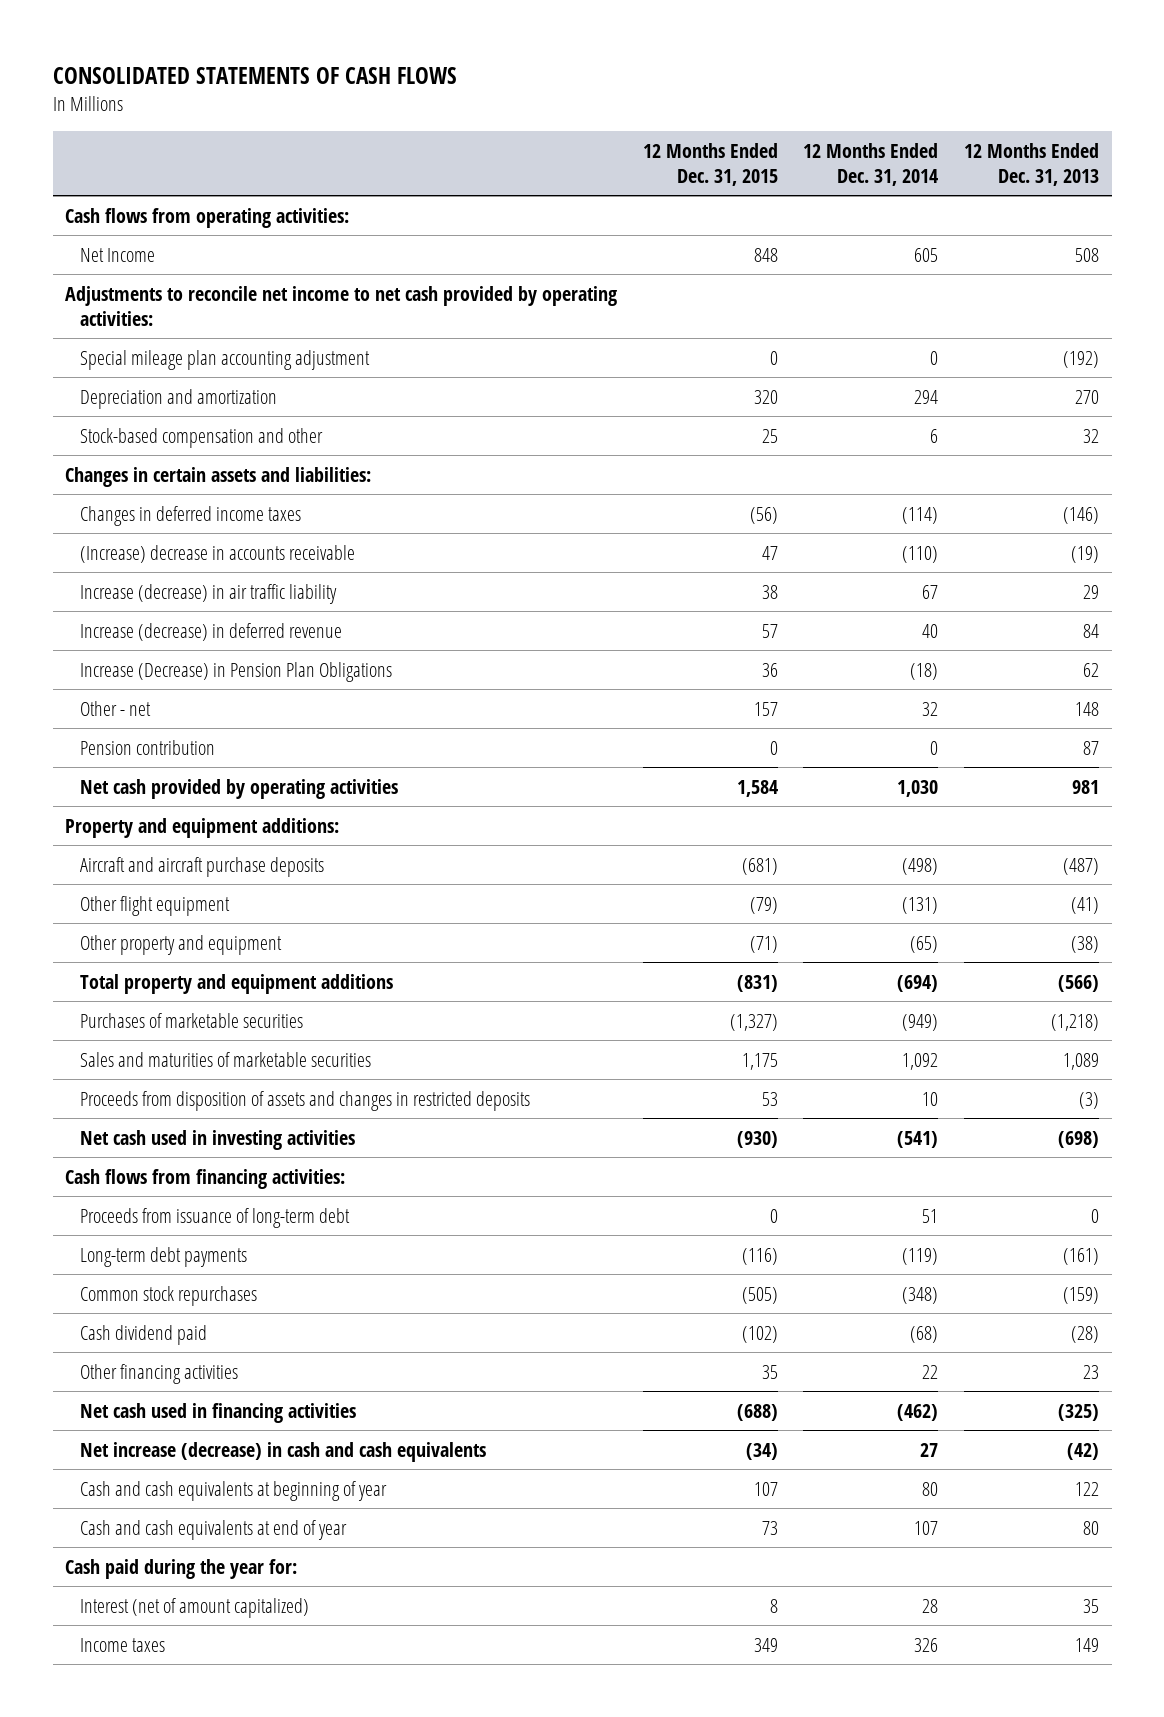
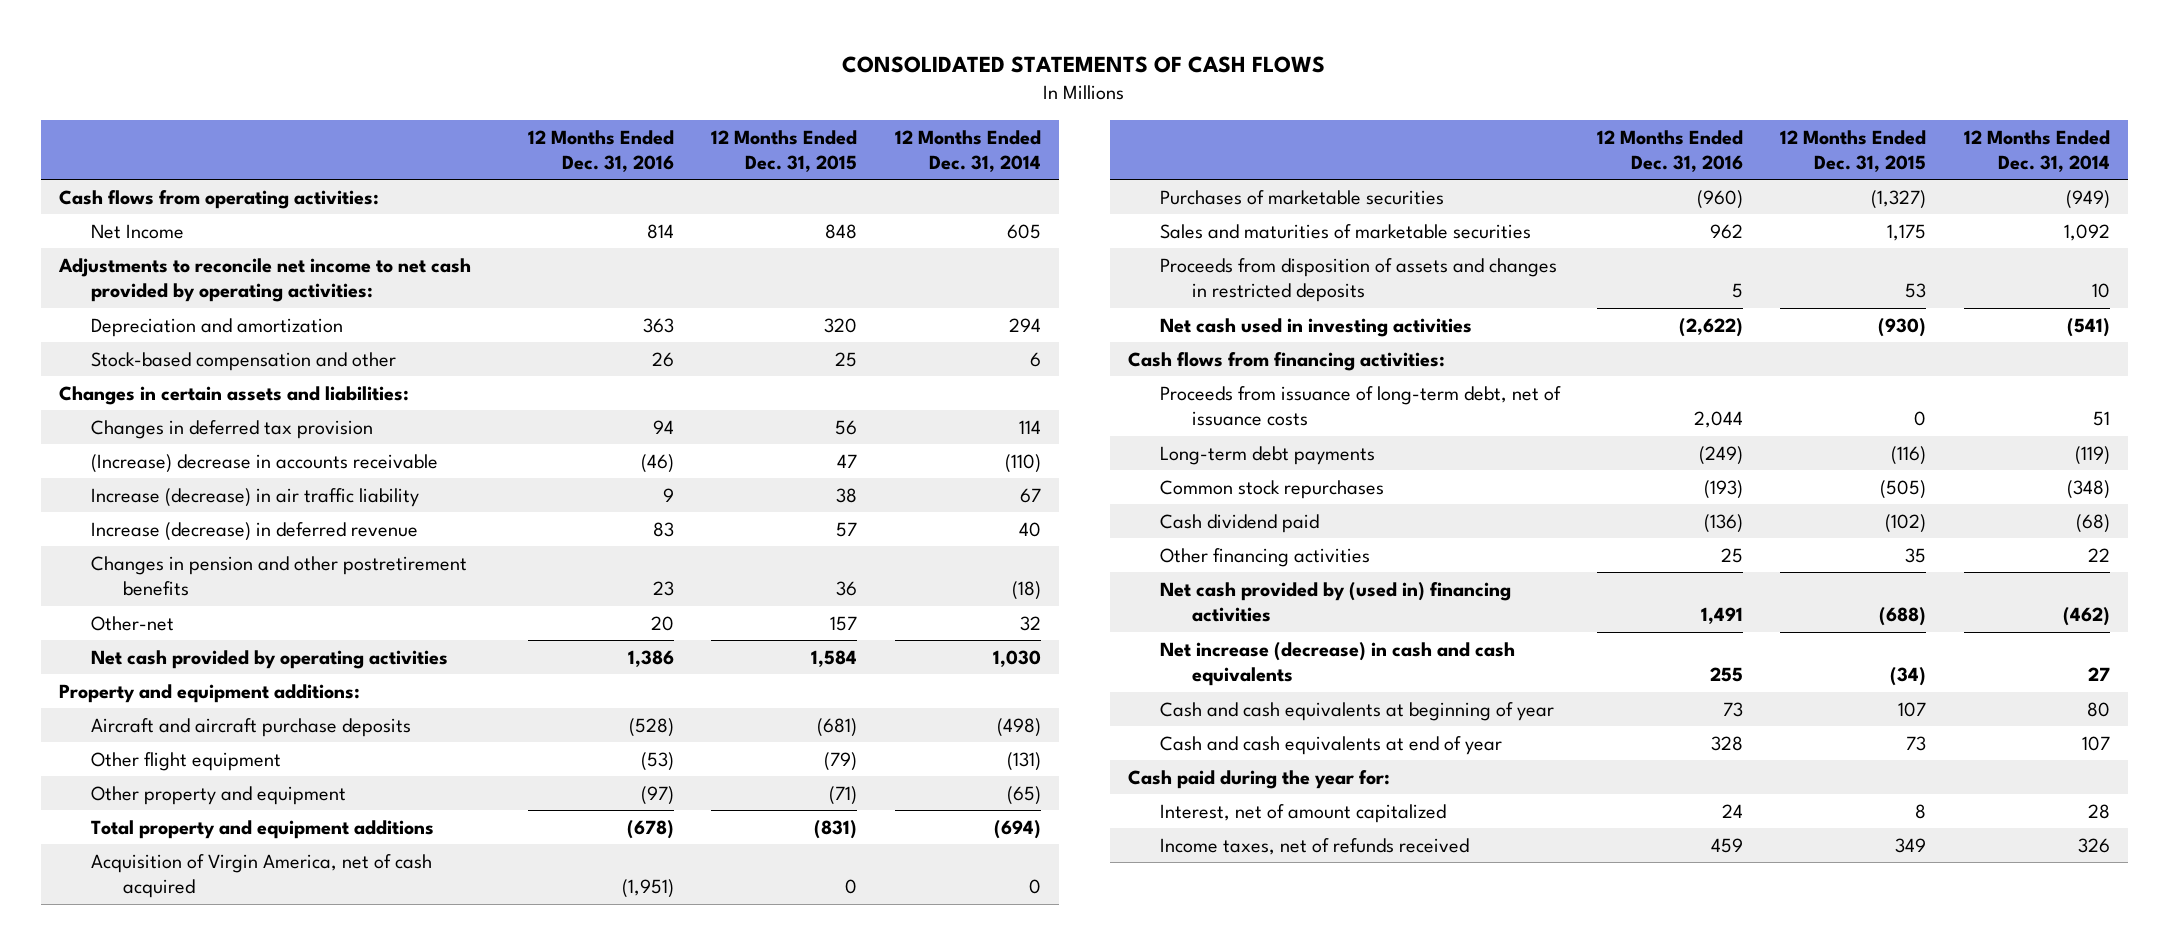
[964,142,1100,186] 12 Months Ended Dec. 31, 2013 -> none
none -> [528,129,675,172] 12 Months Ended Dec. 31, 2016
[80,349,371,370] Special mileage plan accounting adjustment -> none
[80,505,302,526] Changes in deferred income taxes -> [91,419,374,439] Changes in deferred tax provision
[749,506,778,524] (56) -> [835,419,858,435] 56
[902,506,939,524] (114) -> [1018,419,1041,434] 114
[80,739,216,755] Pension contribution -> none
[80,661,393,682] Increase (Decrease) in Pension Plan Obligations -> [91,555,468,597] Changes in pension and other postretirement benefits
[80,700,152,716] Other - net -> [91,615,175,631] Other-net
none -> [91,853,433,899] Acquisition of Virgin America, net of cash acquired
[80,1207,351,1228] Proceeds from issuance of long-term debt -> [1159,385,1561,427] Proceeds from issuance of long-term debt, net of issuance costs
[80,1402,357,1423] Net cash used in financing activities -> [1159,581,1511,623] Net cash provided by (used in) financing activities
[80,1597,310,1618] Interest (net of amount capitalized) -> [1159,803,1446,823] Interest, net of amount capitalized
[80,1637,166,1652] Income taxes -> [1159,837,1469,855] Income taxes, net of refunds received

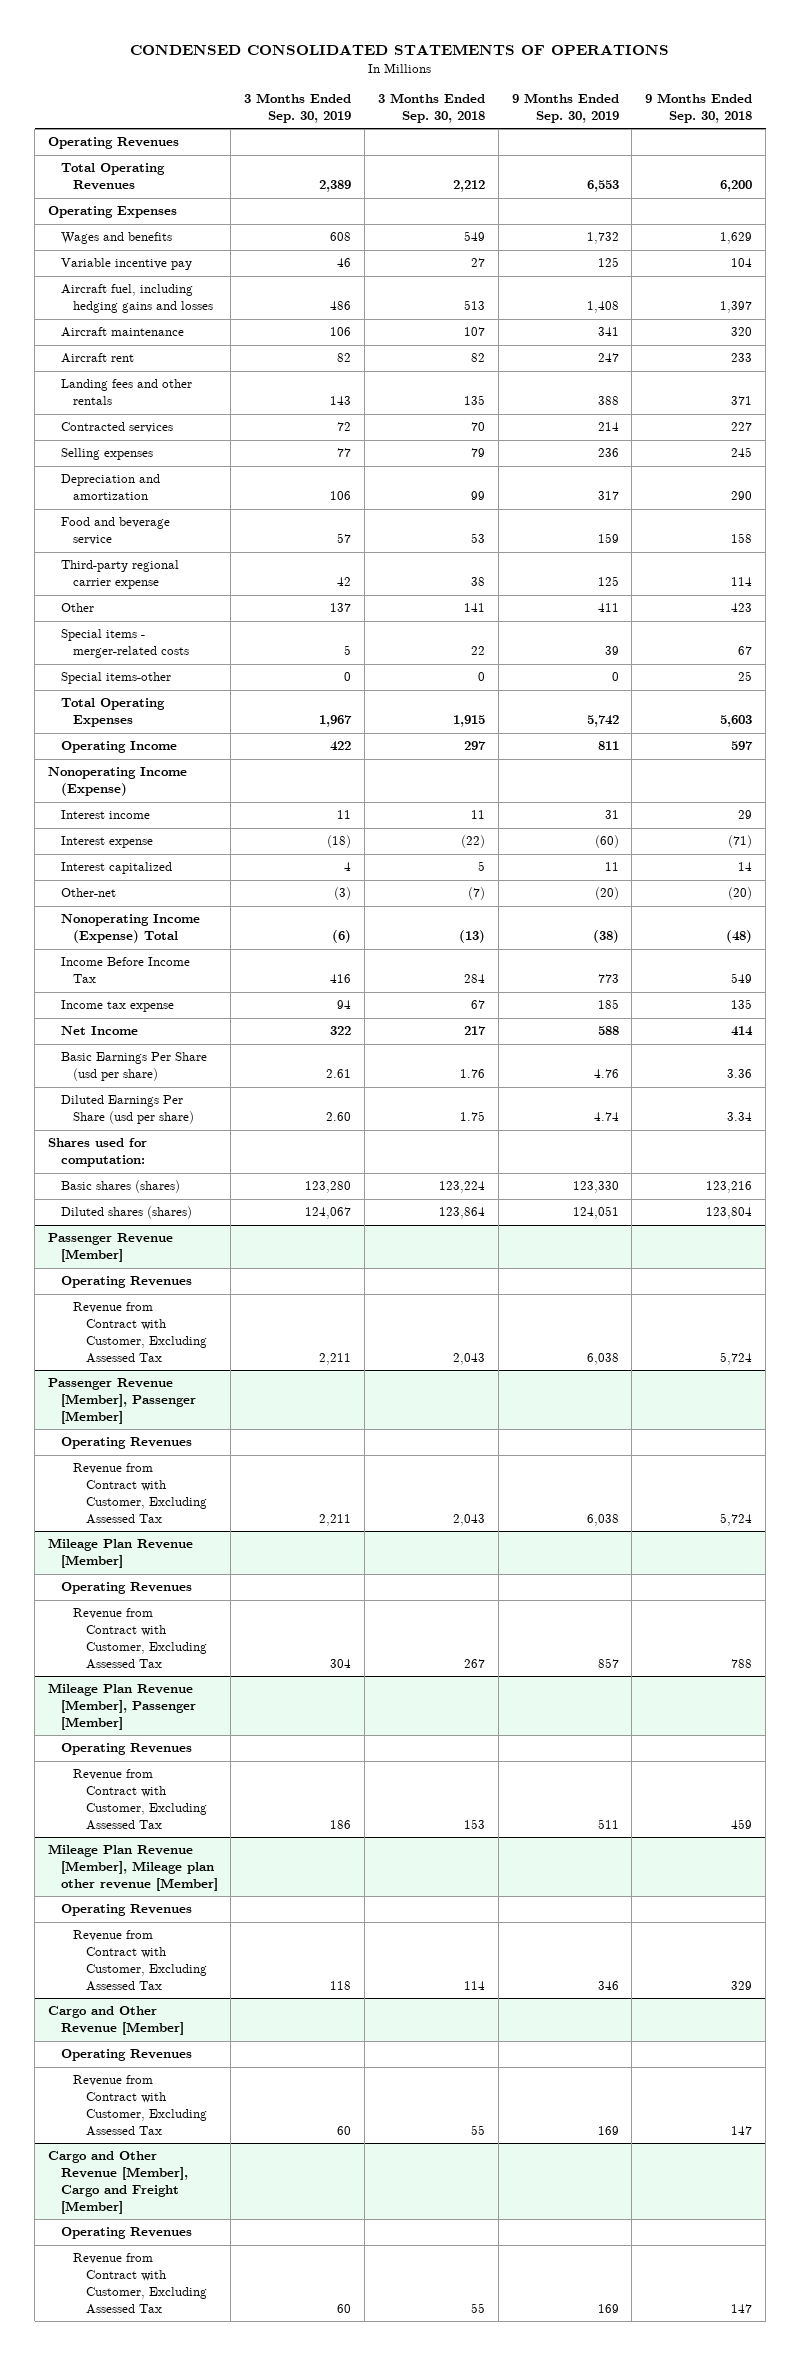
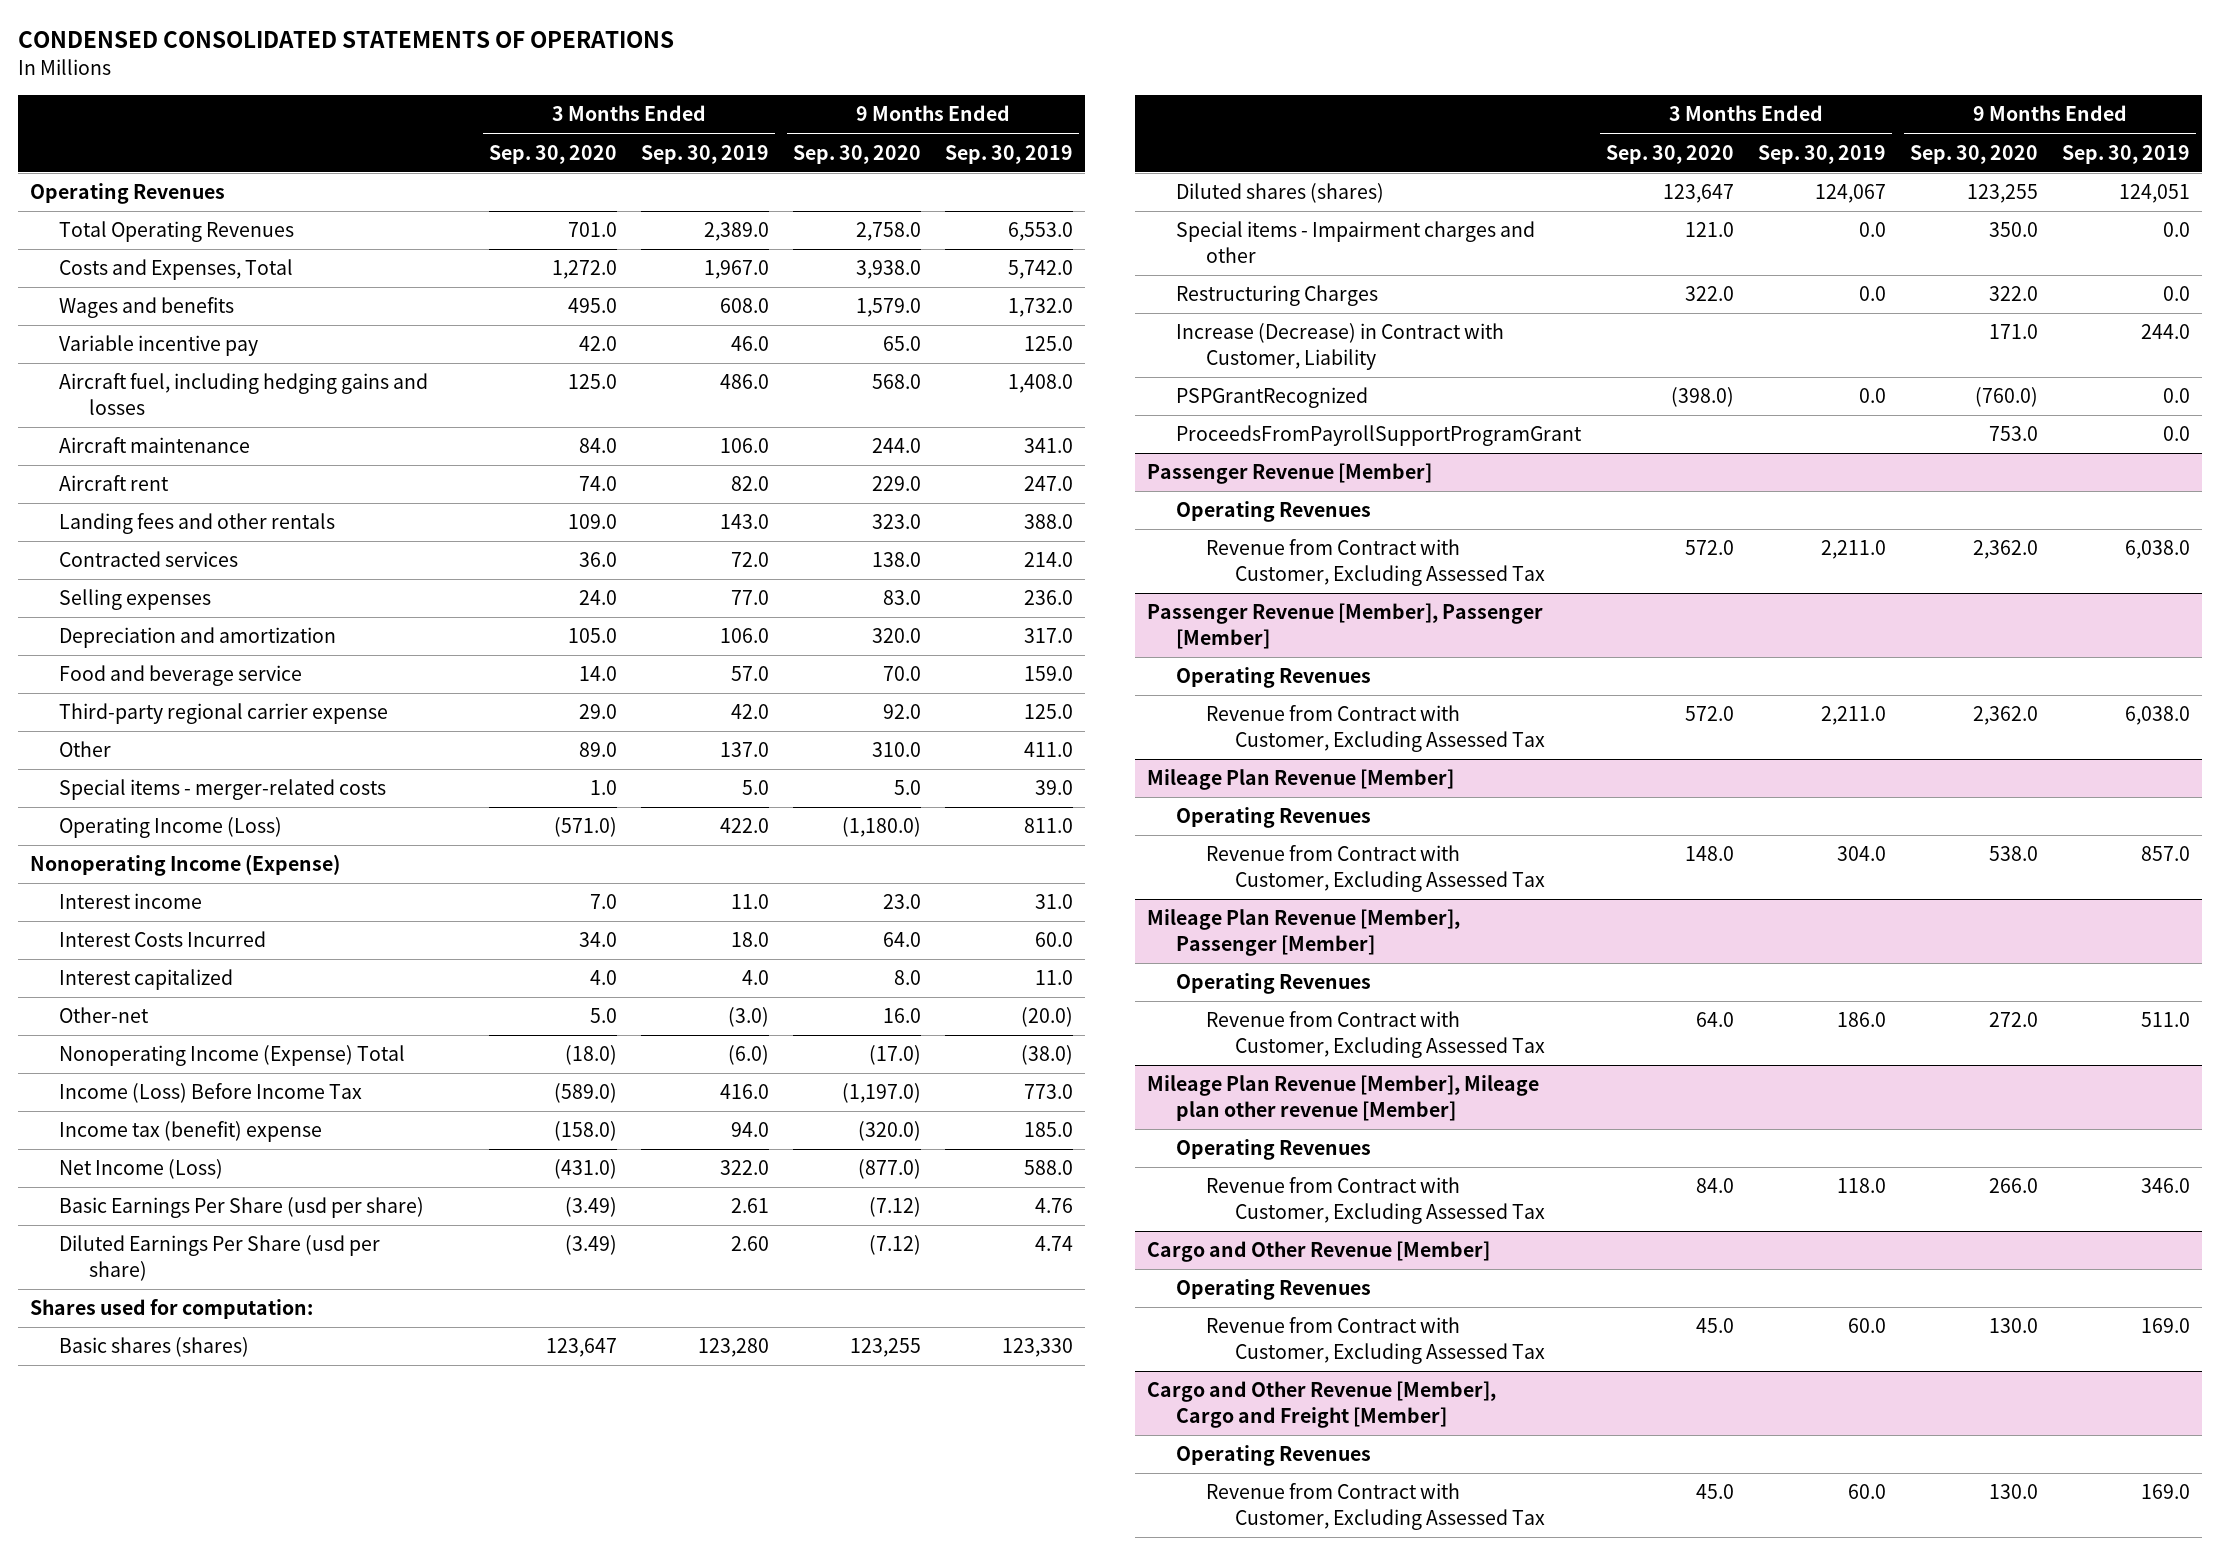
[377,93,485,123] 3 Months Ended Sep. 30, 2018 -> none
[645,93,753,123] 9 Months Ended Sep. 30, 2018 -> none
none -> [488,144,617,164] Sep. 30, 2020
none -> [793,144,922,164] Sep. 30, 2020
[47,206,177,219] Operating Expenses -> none
[60,672,171,685] Special items-other -> none
[60,698,165,728] Total Operating Expenses -> none
[319,180,352,193] 2,389 -> [703,222,769,242] 2,389.0
[586,180,619,193] 6,553 -> [1008,222,1074,242] 6,553.0
none -> [59,259,294,281] Costs and Expenses, Total
[330,232,352,242] 608 -> [719,298,769,314] 608.0
[586,232,619,245] 1,732 -> [1008,298,1074,318] 1,732.0
[337,258,352,268] 46 -> [730,336,769,352] 46.0
[597,257,619,268] 125 -> [1024,336,1074,352] 125.0
[330,301,352,311] 486 -> [719,374,769,390] 486.0
[586,301,619,314] 1,408 -> [1008,374,1074,394] 1,408.0
[330,327,352,337] 106 -> [719,438,769,454] 106.0
[597,327,619,337] 341 -> [1024,438,1074,454] 341.0
[337,353,352,363] 82 -> [730,476,769,492] 82.0
[597,353,619,363] 247 -> [1024,476,1074,492] 247.0
[330,396,352,406] 143 -> [719,514,769,530] 143.0
[597,396,619,406] 388 -> [1024,514,1074,530] 388.0
[337,422,352,432] 72 -> [730,552,769,568] 72.0
[597,422,619,432] 214 -> [1024,552,1074,568] 214.0
[337,448,352,458] 77 -> [730,590,769,606] 77.0
[597,448,619,458] 236 -> [1024,590,1074,606] 236.0
[330,491,352,501] 106 -> [719,628,769,644] 106.0
[597,491,619,501] 317 -> [1024,628,1074,644] 317.0
[337,533,352,544] 57 -> [730,666,769,682] 57.0
[597,533,619,544] 159 -> [1024,666,1074,682] 159.0
[337,577,352,587] 42 -> [730,704,769,720] 42.0
[597,576,619,587] 125 -> [1024,704,1074,720] 125.0
[330,603,352,613] 137 -> [719,742,769,758] 137.0
[597,603,619,613] 411 -> [1024,742,1074,758] 411.0
[344,645,352,656] 5 -> [741,780,769,796] 5.0
[604,646,619,656] 39 -> [1035,780,1074,796] 39.0
[60,741,177,754] Operating Income -> [59,817,283,839] Operating Income (Loss)
[330,741,352,752] 422 -> [719,818,769,834] 422.0
[597,741,619,751] 811 -> [1024,818,1074,834] 811.0
[60,836,153,849] Interest expense -> none
[337,810,352,820] 11 -> [730,894,769,910] 11.0
[604,810,619,820] 31 -> [1035,894,1074,910] 31.0
none -> [59,931,267,948] Interest Costs Incurred
[344,862,352,872] 4 -> [741,970,769,986] 4.0
[604,862,619,872] 11 -> [1035,970,1074,986] 11.0
[334,887,352,901] (3) -> [727,1007,769,1028] (3.0)
[594,887,619,901] (20) -> [1021,1007,1074,1028] (20.0)
[332,930,352,944] (6) -> [727,1045,769,1066] (6.0)
[592,930,619,944] (38) -> [1021,1045,1074,1066] (38.0)
[60,957,190,984] Income Before Income Tax -> [59,1083,363,1104] Income (Loss) Before Income Tax
[330,974,352,984] 416 -> [719,1084,769,1100] 416.0
[597,974,619,984] 773 -> [1024,1084,1074,1100] 773.0
[60,1000,174,1013] Income tax expense -> [59,1121,323,1143] Income tax (benefit) expense
[337,1000,352,1010] 94 -> [730,1122,769,1138] 94.0
[597,999,619,1010] 185 -> [1024,1122,1074,1138] 185.0
[60,1026,138,1036] Net Income -> [59,1159,224,1180] Net Income (Loss)
[330,1026,352,1036] 322 -> [719,1160,769,1176] 322.0
[597,1026,619,1036] 588 -> [1024,1160,1074,1176] 588.0
none -> [1176,221,1536,263] Special items - Impairment charges and other
none -> [1176,285,1379,307] Restructuring Charges
none -> [1176,323,1505,370] Increase (Decrease) in Contract with Customer, Liability
none -> [1176,387,1369,409] PSPGrantRecognized
none -> [1176,425,1583,447] ProceedsFromPayrollSupportProgramGrant
[319,1352,352,1365] 2,211 -> [1820,540,1886,560] 2,211.0
[586,1352,619,1365] 6,038 -> [2125,540,2191,560] 6,038.0
[319,1513,352,1526] 2,211 -> [1820,706,1886,726] 2,211.0
[586,1513,619,1526] 6,038 -> [2125,706,2191,726] 6,038.0
[330,1658,352,1668] 304 -> [1836,846,1886,862] 304.0
[597,1657,619,1668] 857 -> [2141,846,2191,862] 857.0
[330,1819,352,1829] 186 -> [1836,1012,1886,1028] 186.0
[597,1818,619,1829] 511 -> [2141,1012,2191,1028] 511.0
[330,1980,352,1990] 118 -> [1836,1178,1886,1194] 118.0
[597,1980,619,1990] 346 -> [2141,1178,2191,1194] 346.0
[337,2125,352,2135] 60 -> [1847,1318,1886,1334] 60.0
[597,2125,619,2135] 169 -> [2141,1318,2191,1334] 169.0
[337,2303,352,2313] 60 -> [1847,1484,1886,1500] 60.0
[597,2303,619,2313] 169 -> [2141,1484,2191,1500] 169.0

